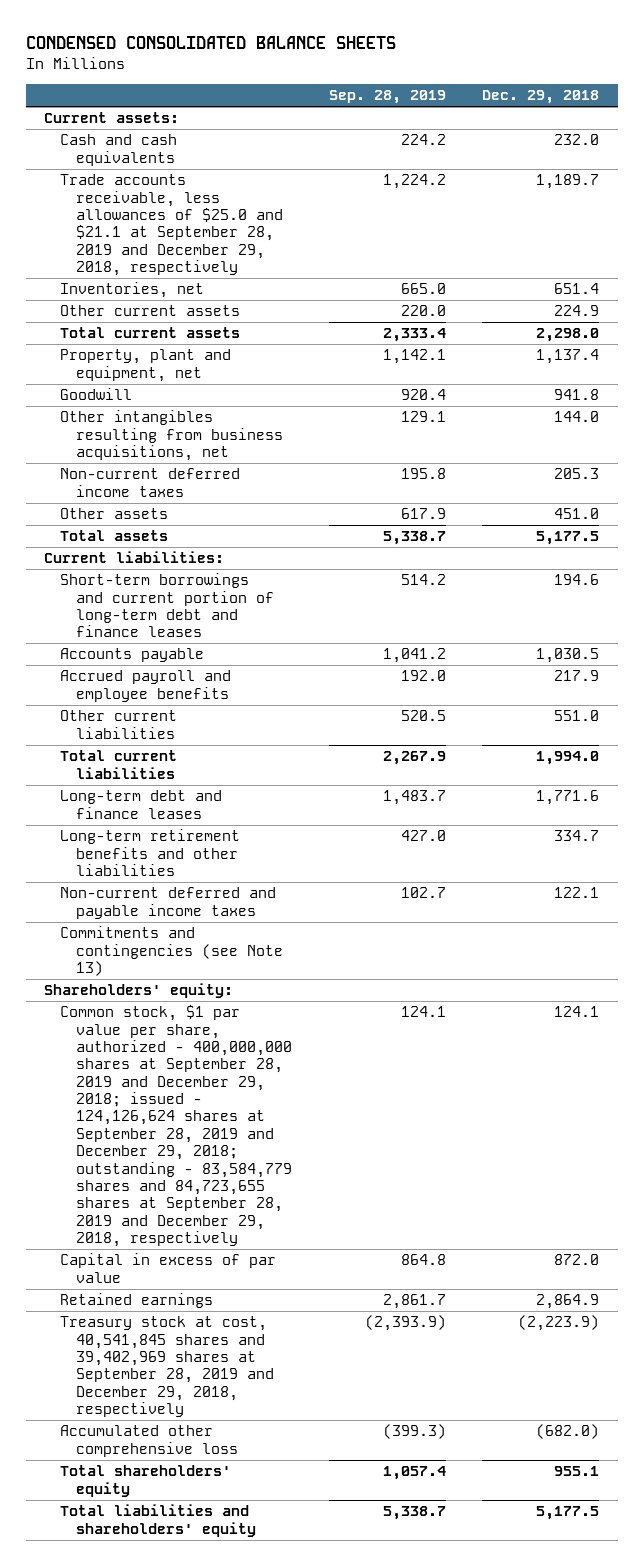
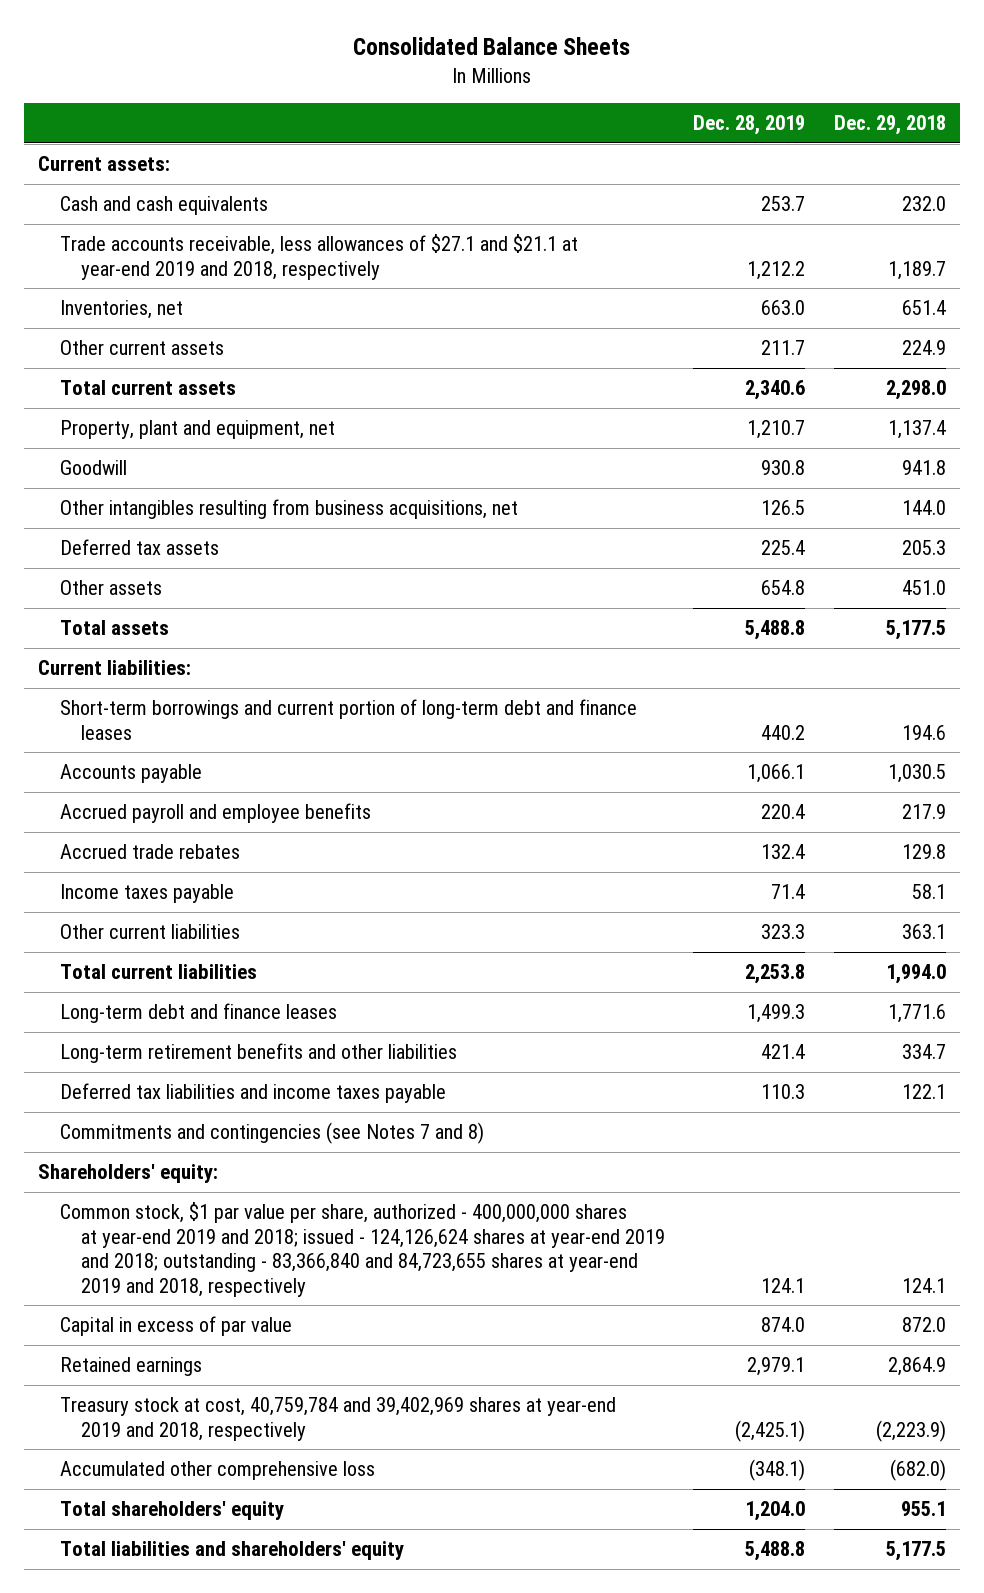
[26,36,397,50] CONDENSED CONSOLIDATED BALANCE SHEETS -> [352,37,630,56] Consolidated Balance Sheets
[328,90,446,105] Sep. 28, 2019 -> none
none -> [693,115,806,136] Dec. 28, 2019
[60,174,284,277] Trade accounts receivable, less allowances of $25.0 and $21.1 at September 28, 2019 and December 29, 2018, respectively -> [59,234,578,280] Trade accounts receivable, less allowances of $27.1 and $21.1 at year-end 2019 and 2018, respectively
[60,468,241,497] Non-current deferred income taxes -> [59,539,219,556] Deferred tax assets
none -> [59,844,240,860] Accrued trade rebates
none -> [59,884,234,904] Income taxes payable
[554,710,600,722] 551.0 -> [901,924,946,940] 363.1
[60,887,277,919] Non-current deferred and payable income taxes -> [59,1083,446,1104] Deferred tax liabilities and income taxes payable
[60,926,284,977] Commitments and contingencies (see Note 13) -> [59,1122,484,1145] Commitments and contingencies (see Notes 7 and 8)
[60,1005,293,1248] Common stock, $1 par value per share, authorized - 400,000,000 shares at September 28, 2019 and December 29, 2018; issued - 124,126,624 shares at September 28, 2019 and December 29, 2018; outstanding - 83,584,779 shares and 84,723,655 shares at September 28, 2019 and December 29, 2018, respectively -> [59,1202,666,1297] Common stock, $1 par value per share, authorized - 400,000,000 shares at year-end 2019 and 2018; issued - 124,126,624 shares at year-end 2019 and 2018; outstanding - 83,366,840 and 84,723,655 shares at year-end 2019 and 2018, respectively
[60,1316,275,1418] Treasury stock at cost, 40,541,845 shares and 39,402,969 shares at September 28, 2019 and December 29, 2018, respectively -> [59,1397,616,1441] Treasury stock at cost, 40,759,784 and 39,402,969 shares at year-end 2019 and 2018, respectively

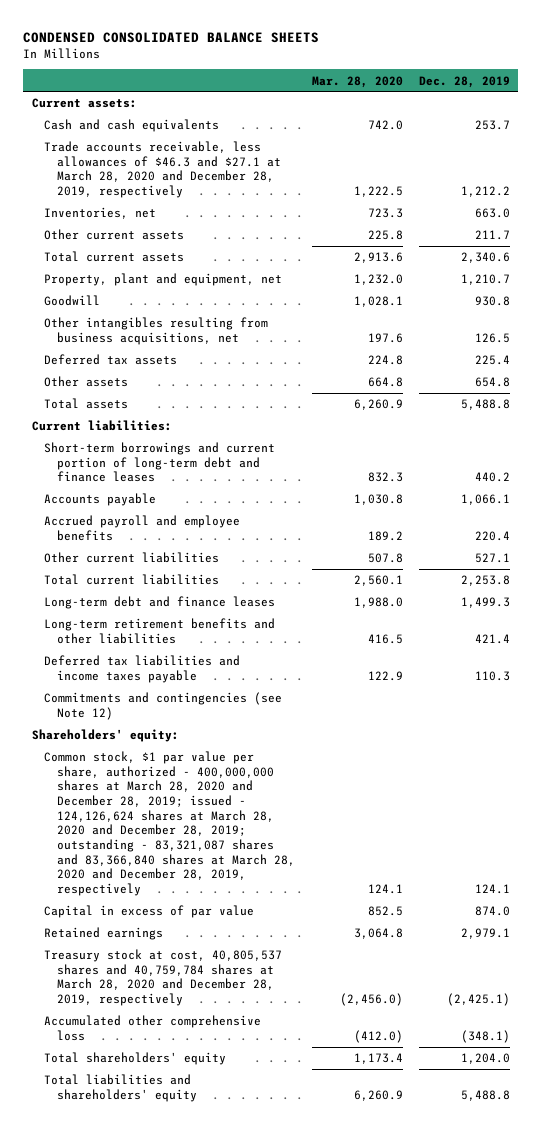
[352,37,630,56] Consolidated Balance Sheets -> [23,31,320,43] CONDENSED CONSOLIDATED BALANCE SHEETS
[833,115,946,136] Dec. 29, 2018 -> none
none -> [311,75,403,88] Mar. 28, 2020
[59,234,578,280] Trade accounts receivable, less allowances of $27.1 and $21.1 at year-end 2019 and 2018, respectively -> [44,141,282,199] Trade accounts receivable, less allowances of $46.3 and $27.1 at March 28, 2020 and December 28, 2019, respectively
[59,844,240,860] Accrued trade rebates -> none
[59,884,234,904] Income taxes payable -> none
[761,924,806,940] 323.3 -> [474,553,510,564] 527.1
[59,1122,484,1145] Commitments and contingencies (see Notes 7 and 8) -> [44,692,283,720] Commitments and contingencies (see Note 12)
[59,1202,666,1297] Common stock, $1 par value per share, authorized - 400,000,000 shares at year-end 2019 and 2018; issued - 124,126,624 shares at year-end 2019 and 2018; outstanding - 83,366,840 and 84,723,655 shares at year-end 2019 and 2018, respectively -> [44,751,296,897] Common stock, $1 par value per share, authorized - 400,000,000 shares at March 28, 2020 and December 28, 2019; issued - 124,126,624 shares at March 28, 2020 and December 28, 2019; outstanding - 83,321,087 shares and 83,366,840 shares at March 28, 2020 and December 28, 2019, respectively
[59,1397,616,1441] Treasury stock at cost, 40,759,784 and 39,402,969 shares at year-end 2019 and 2018, respectively -> [44,949,283,1007] Treasury stock at cost, 40,805,537 shares and 40,759,784 shares at March 28, 2020 and December 28, 2019, respectively

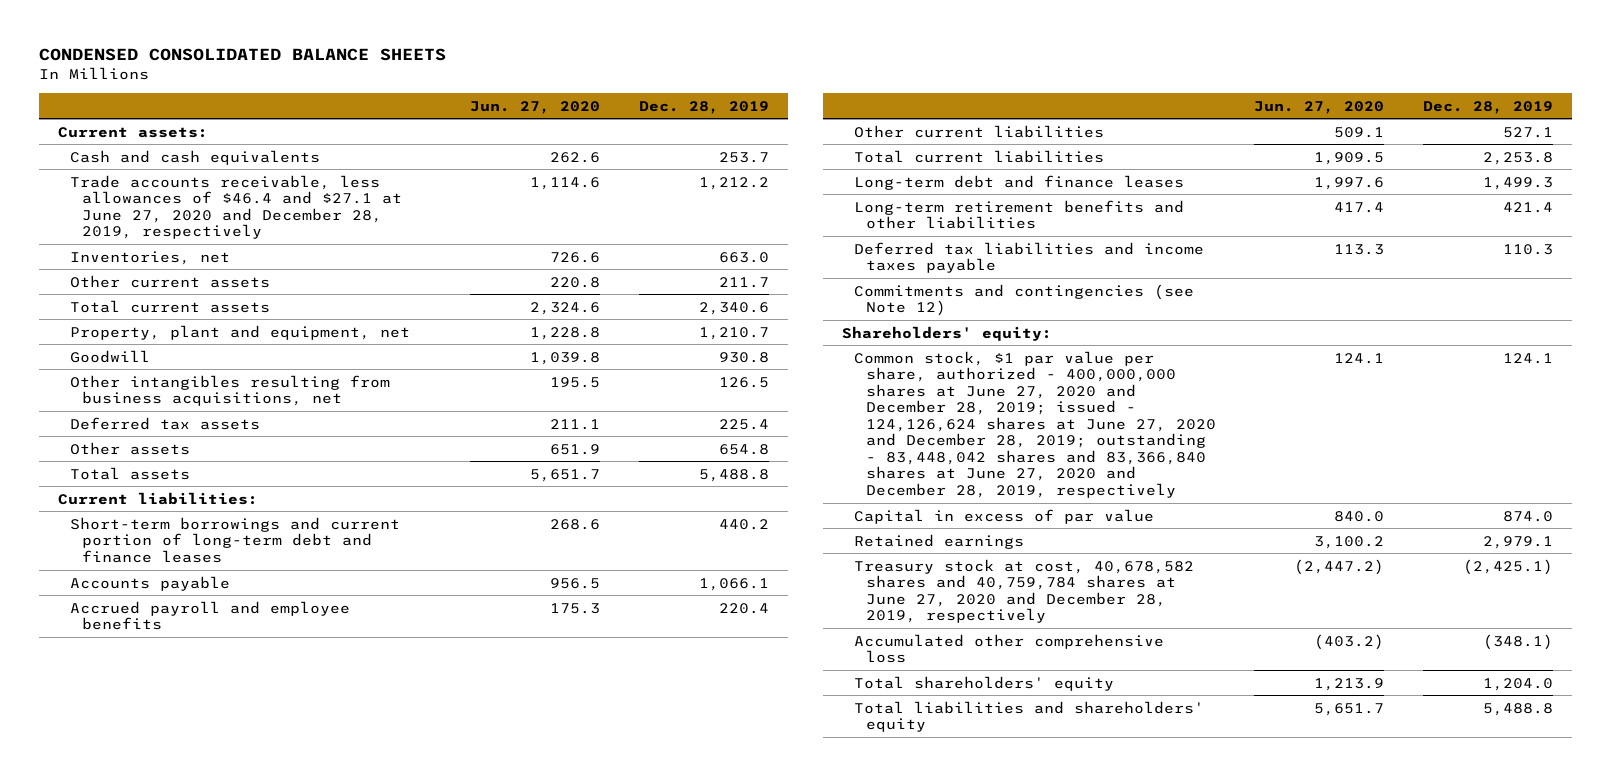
[311,75,403,88] Mar. 28, 2020 -> none
none -> [470,100,601,114] Jun. 27, 2020
[44,141,282,199] Trade accounts receivable, less allowances of $46.3 and $27.1 at March 28, 2020 and December 28, 2019, respectively -> [69,174,402,240] Trade accounts receivable, less allowances of $46.4 and $27.1 at June 27, 2020 and December 28, 2019, respectively
[44,751,296,897] Common stock, $1 par value per share, authorized - 400,000,000 shares at March 28, 2020 and December 28, 2019; issued - 124,126,624 shares at March 28, 2020 and December 28, 2019; outstanding - 83,321,087 shares and 83,366,840 shares at March 28, 2020 and December 28, 2019, respectively -> [853,350,1216,498] Common stock, $1 par value per share, authorized - 400,000,000 shares at June 27, 2020 and December 28, 2019; issued - 124,126,624 shares at June 27, 2020 and December 28, 2019; outstanding - 83,448,042 shares and 83,366,840 shares at June 27, 2020 and December 28, 2019, respectively
[44,949,283,1007] Treasury stock at cost, 40,805,537 shares and 40,759,784 shares at March 28, 2020 and December 28, 2019, respectively -> [853,558,1194,624] Treasury stock at cost, 40,678,582 shares and 40,759,784 shares at June 27, 2020 and December 28, 2019, respectively

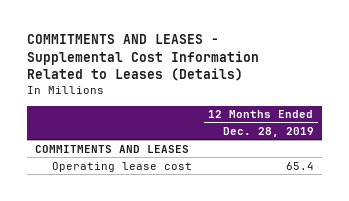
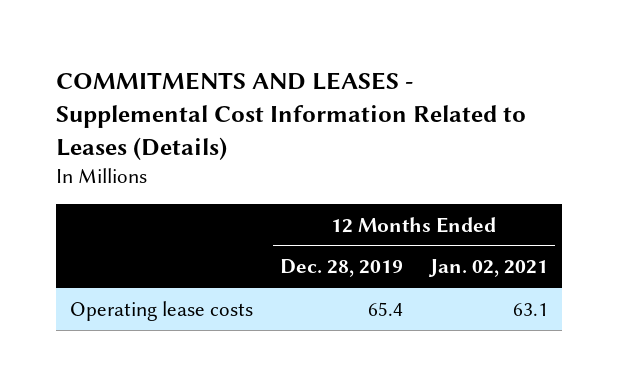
none -> [428,259,549,278] Jan. 02, 2021
[35,144,190,153] COMMITMENTS AND LEASES -> none
[51,161,192,172] Operating lease cost -> [69,300,253,321] Operating lease costs

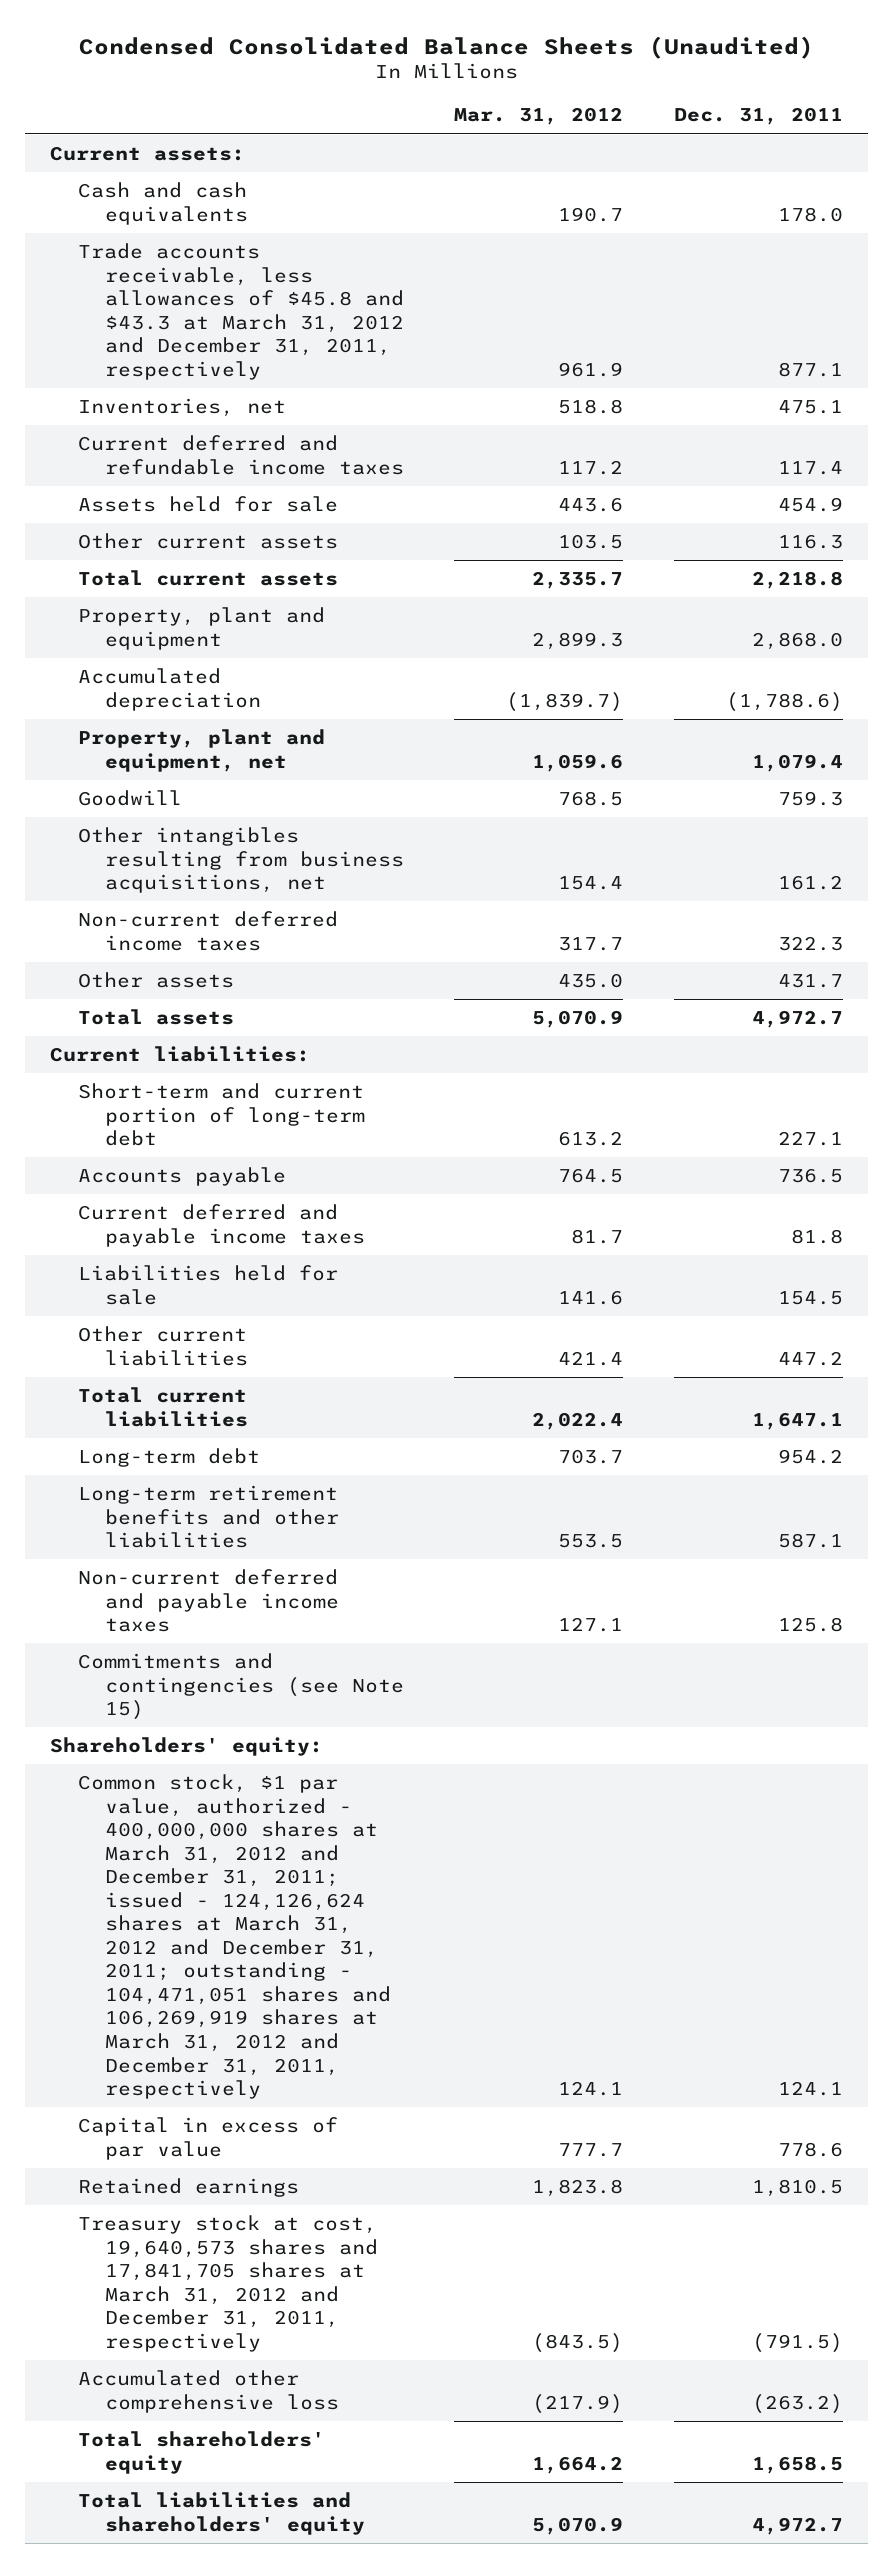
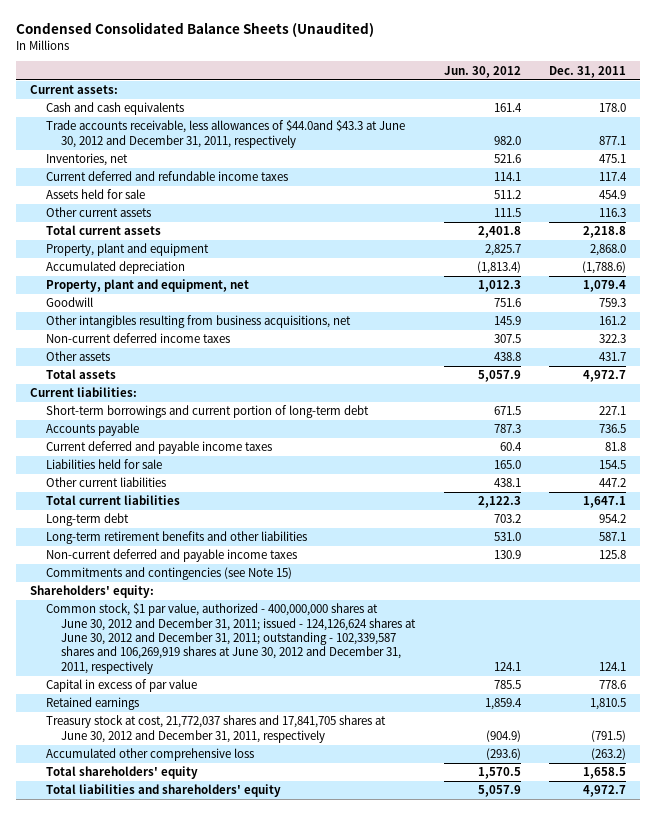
[454,107,624,126] Mar. 31, 2012 -> none
none -> [443,65,521,78] Jun. 30, 2012
[77,242,404,380] Trade accounts receivable, less allowances of $45.8 and $43.3 at March 31, 2012 and December 31, 2011, respectively -> [45,120,405,148] Trade accounts receivable, less allowances of $44.0and $43.3 at June 30, 2012 and December 31, 2011, respectively
[77,1082,365,1147] Short-term and current portion of long-term debt -> [45,405,369,419] Short-term borrowings and current portion of long-term debt
[77,1773,391,2100] Common stock, $1 par value, authorized - 400,000,000 shares at March 31, 2012 and December 31, 2011; issued - 124,126,624 shares at March 31, 2012 and December 31, 2011; outstanding - 104,471,051 shares and 106,269,919 shares at March 31, 2012 and December 31, 2011, respectively -> [45,603,417,674] Common stock, $1 par value, authorized - 400,000,000 shares at June 30, 2012 and December 31, 2011; issued - 124,126,624 shares at June 30, 2012 and December 31, 2011; outstanding - 102,339,587 shares and 106,269,919 shares at June 30, 2012 and December 31, 2011, respectively
[77,2214,378,2352] Treasury stock at cost, 19,640,573 shares and 17,841,705 shares at March 31, 2012 and December 31, 2011, respectively -> [45,715,386,743] Treasury stock at cost, 21,772,037 shares and 17,841,705 shares at June 30, 2012 and December 31, 2011, respectively

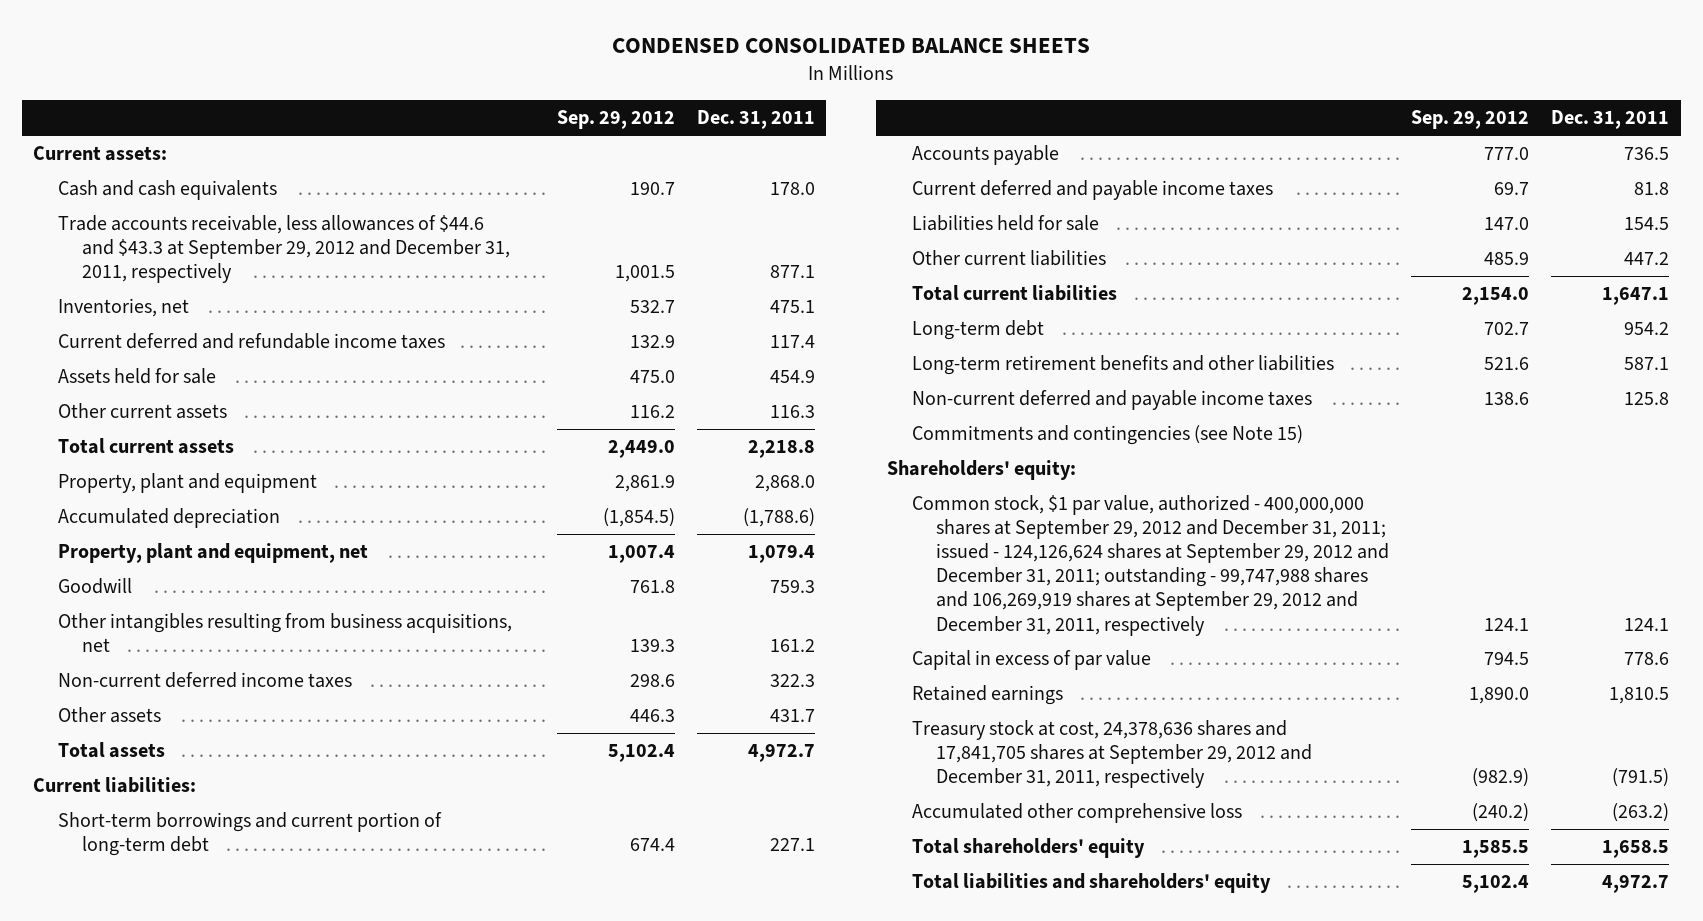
[16,21,375,37] Condensed Consolidated Balance Sheets (Unaudited) -> [612,38,1091,54] CONDENSED CONSOLIDATED BALANCE SHEETS
[443,65,521,78] Jun. 30, 2012 -> none
none -> [557,110,676,130] Sep. 29, 2012
[45,120,405,148] Trade accounts receivable, less allowances of $44.0and $43.3 at June 30, 2012 and December 31, 2011, respectively -> [57,215,510,284] Trade accounts receivable, less allowances of $44.6 and $43.3 at September 29, 2012 and December 31, 2011, respectively
[45,603,417,674] Common stock, $1 par value, authorized - 400,000,000 shares at June 30, 2012 and December 31, 2011; issued - 124,126,624 shares at June 30, 2012 and December 31, 2011; outstanding - 102,339,587 shares and 106,269,919 shares at June 30, 2012 and December 31, 2011, respectively -> [911,495,1390,636] Common stock, $1 par value, authorized - 400,000,000 shares at September 29, 2012 and December 31, 2011; issued - 124,126,624 shares at September 29, 2012 and December 31, 2011; outstanding - 99,747,988 shares and 106,269,919 shares at September 29, 2012 and December 31, 2011, respectively
[45,715,386,743] Treasury stock at cost, 21,772,037 shares and 17,841,705 shares at June 30, 2012 and December 31, 2011, respectively -> [911,720,1313,789] Treasury stock at cost, 24,378,636 shares and 17,841,705 shares at September 29, 2012 and December 31, 2011, respectively

